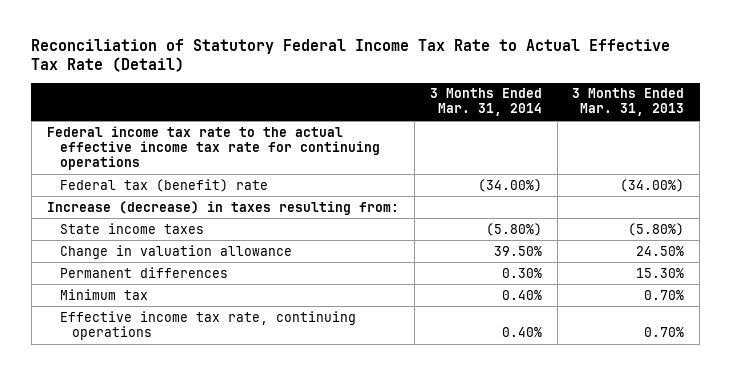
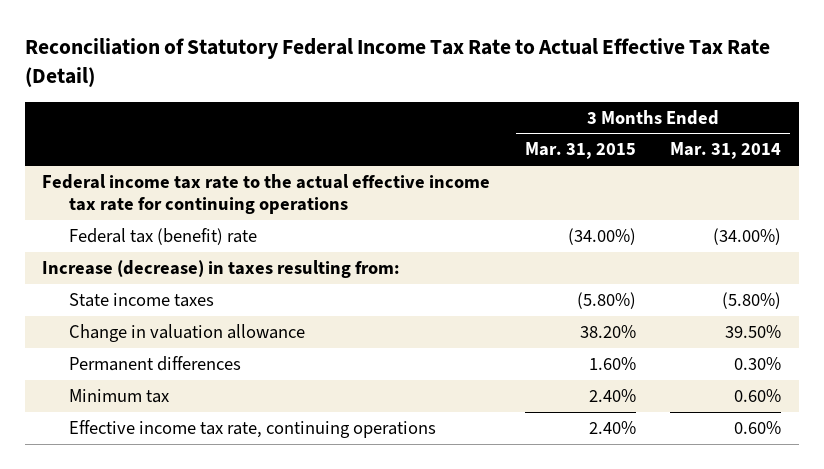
[572,88,685,117] 3 Months Ended Mar. 31, 2013 -> none
none -> [524,142,636,160] Mar. 31, 2015
[501,289,542,300] 0.40% -> [734,389,782,403] 0.60%
[501,326,542,337] 0.40% -> [734,421,782,435] 0.60%

